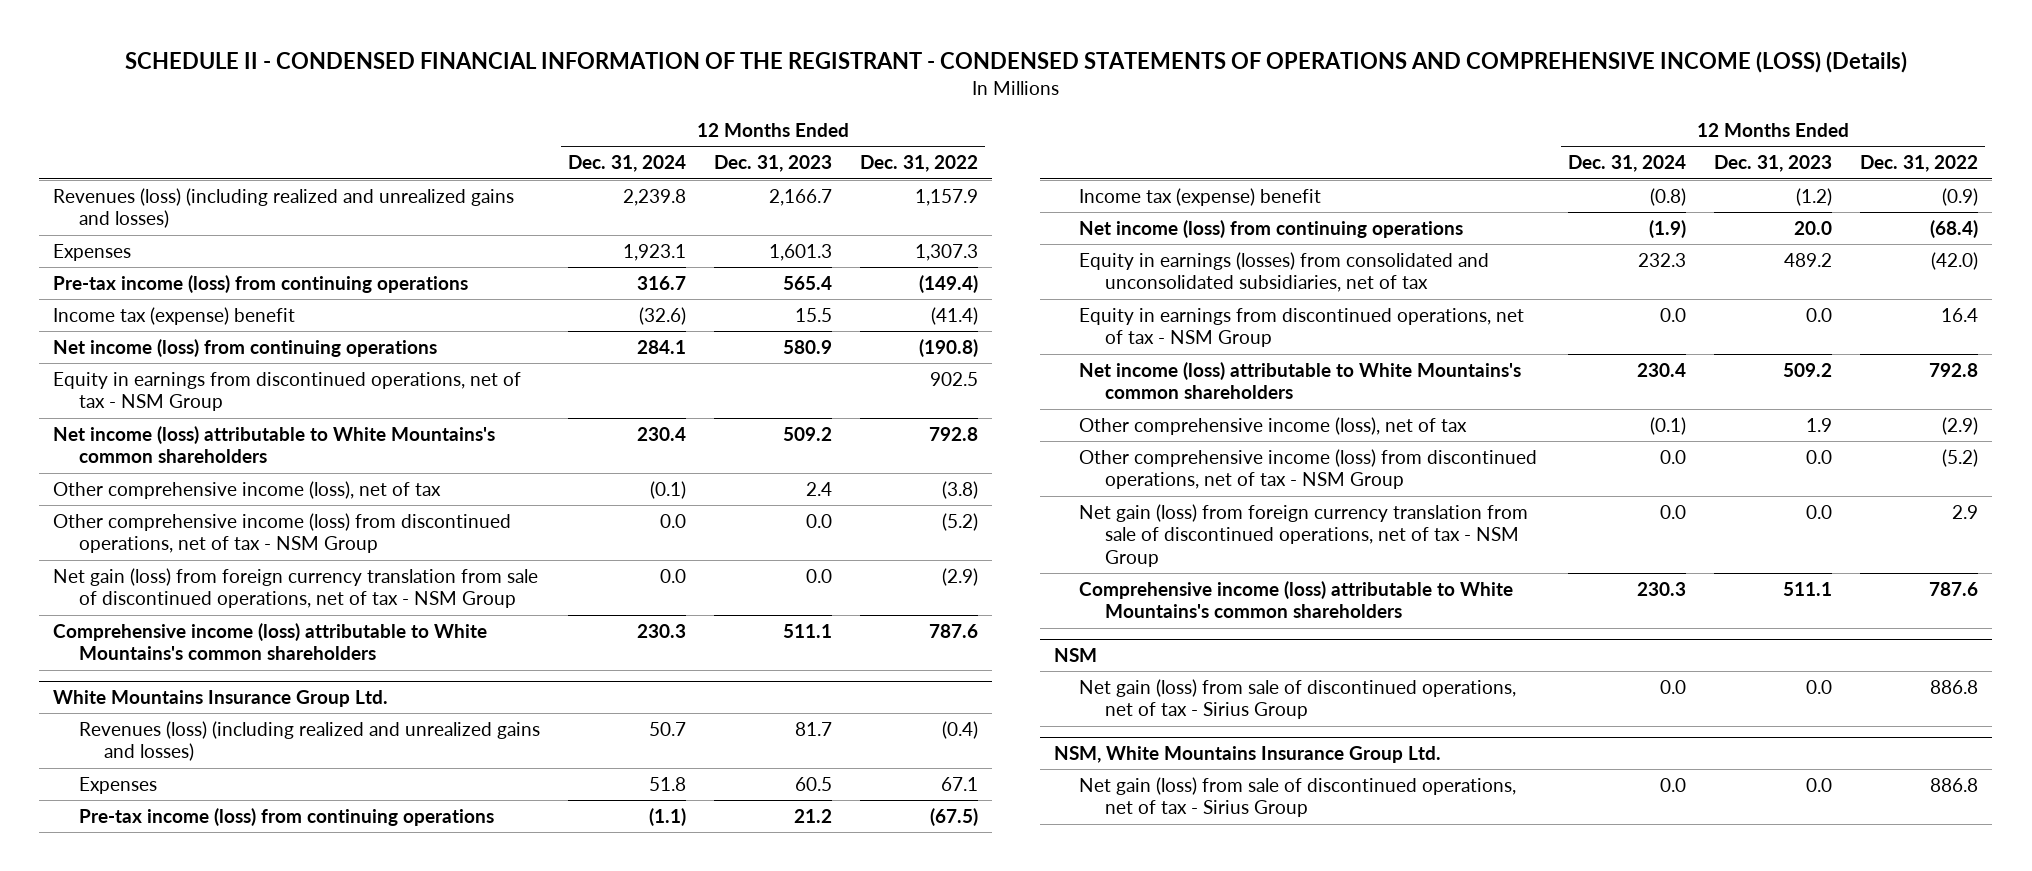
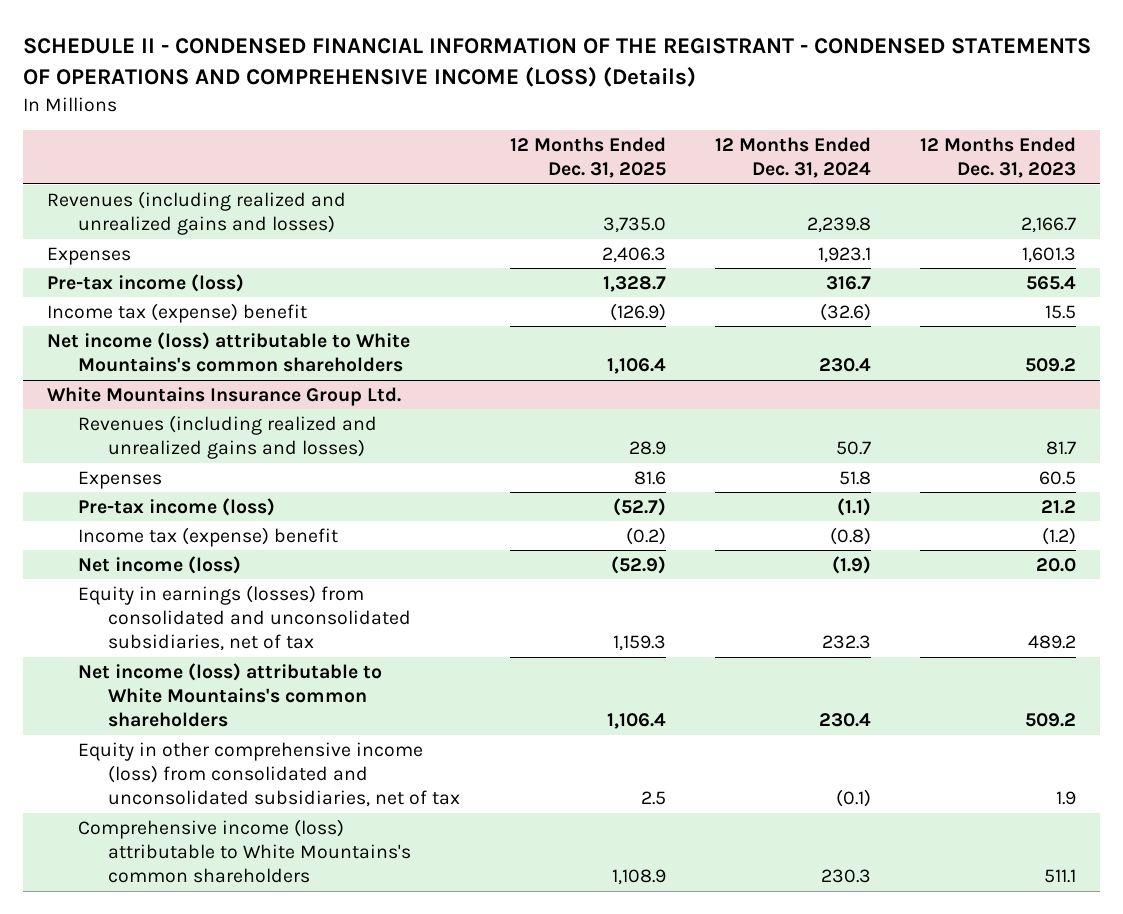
[859,155,978,173] Dec. 31, 2022 -> none
none -> [509,137,666,179] 12 Months Ended Dec. 31, 2025
[53,187,515,229] Revenues (loss) (including realized and unrealized gains and losses) -> [47,190,347,236] Revenues (including realized and unrealized gains and losses)
[53,274,469,293] Pre-tax income (loss) from continuing operations -> [47,273,245,292] Pre-tax income (loss)
[53,338,438,357] Net income (loss) from continuing operations -> none
[53,371,522,412] Equity in earnings from discontinued operations, net of tax - NSM Group -> none
[53,480,442,499] Other comprehensive income (loss), net of tax -> none
[53,512,512,554] Other comprehensive income (loss) from discontinued operations, net of tax - NSM Group -> none
[53,567,539,609] Net gain (loss) from foreign currency translation from sale of discontinued operations, net of tax - NSM Group -> none
[53,622,488,661] Comprehensive income (loss) attributable to White Mountains's common shareholders -> none
[78,720,540,762] Revenues (loss) (including realized and unrealized gains and losses) -> [77,414,377,460] Revenues (including realized and unrealized gains and losses)
[78,807,494,826] Pre-tax income (loss) from continuing operations -> [77,497,275,516] Pre-tax income (loss)
[1079,219,1464,238] Net income (loss) from continuing operations -> [77,555,241,574] Net income (loss)
[1079,307,1525,348] Equity in earnings from discontinued operations, net of tax - NSM Group -> none
[1079,448,1538,490] Other comprehensive income (loss) from discontinued operations, net of tax - NSM Group -> none
[1079,503,1529,568] Net gain (loss) from foreign currency translation from sale of discontinued operations, net of tax - NSM Group -> none
[1079,416,1468,435] Other comprehensive income (loss), net of tax -> [77,741,461,808] Equity in other comprehensive income (loss) from consolidated and unconsolidated subsidiaries, net of tax
[1053,648,1097,663] NSM -> none
[1079,678,1517,720] Net gain (loss) from sale of discontinued operations, net of tax - Sirius Group -> none
[1053,746,1441,764] NSM, White Mountains Insurance Group Ltd. -> none
[1079,776,1517,818] Net gain (loss) from sale of discontinued operations, net of tax - Sirius Group -> none

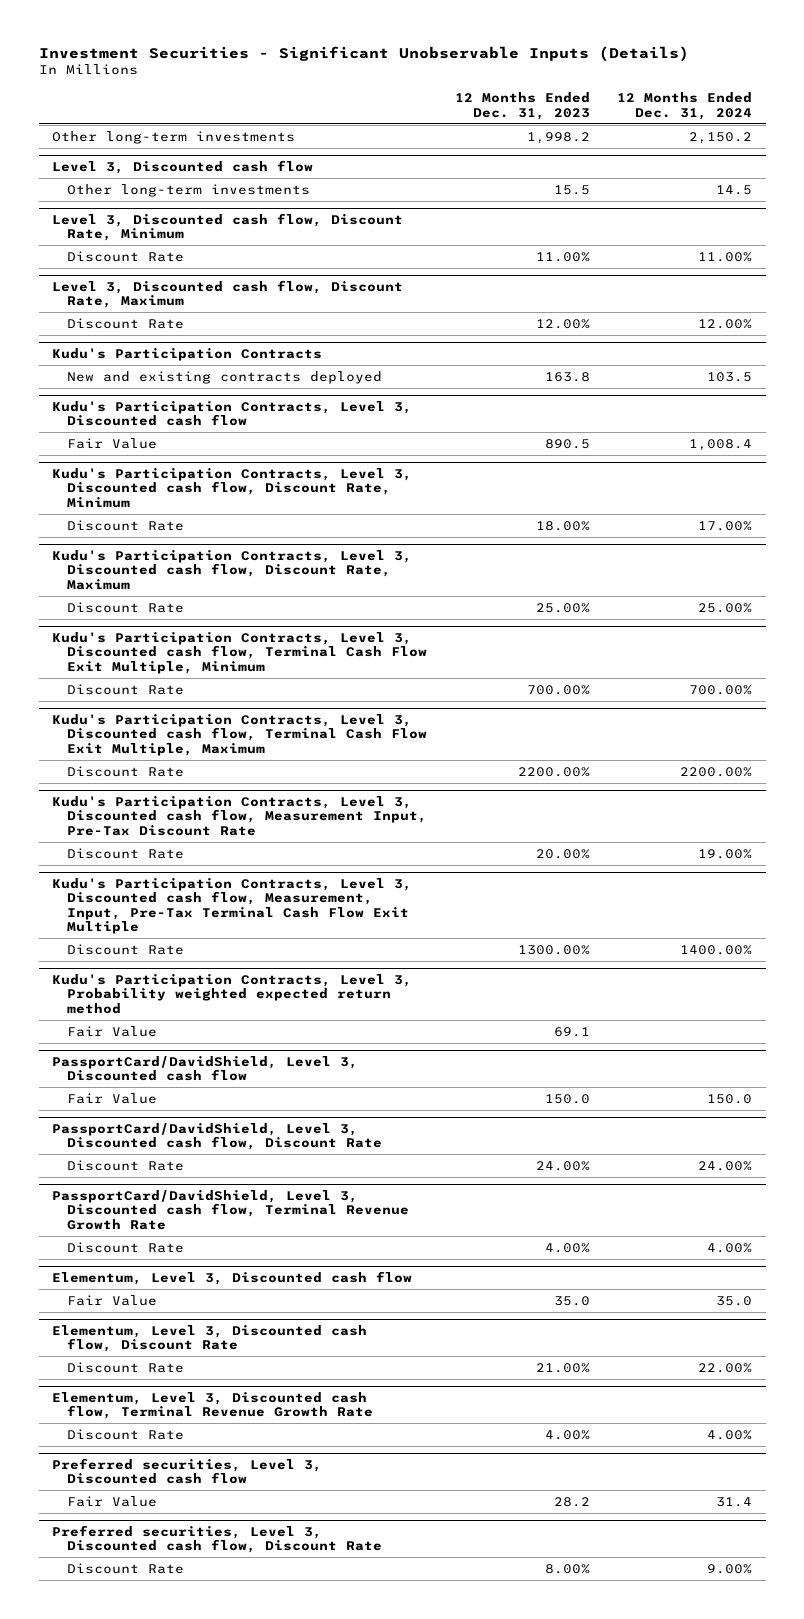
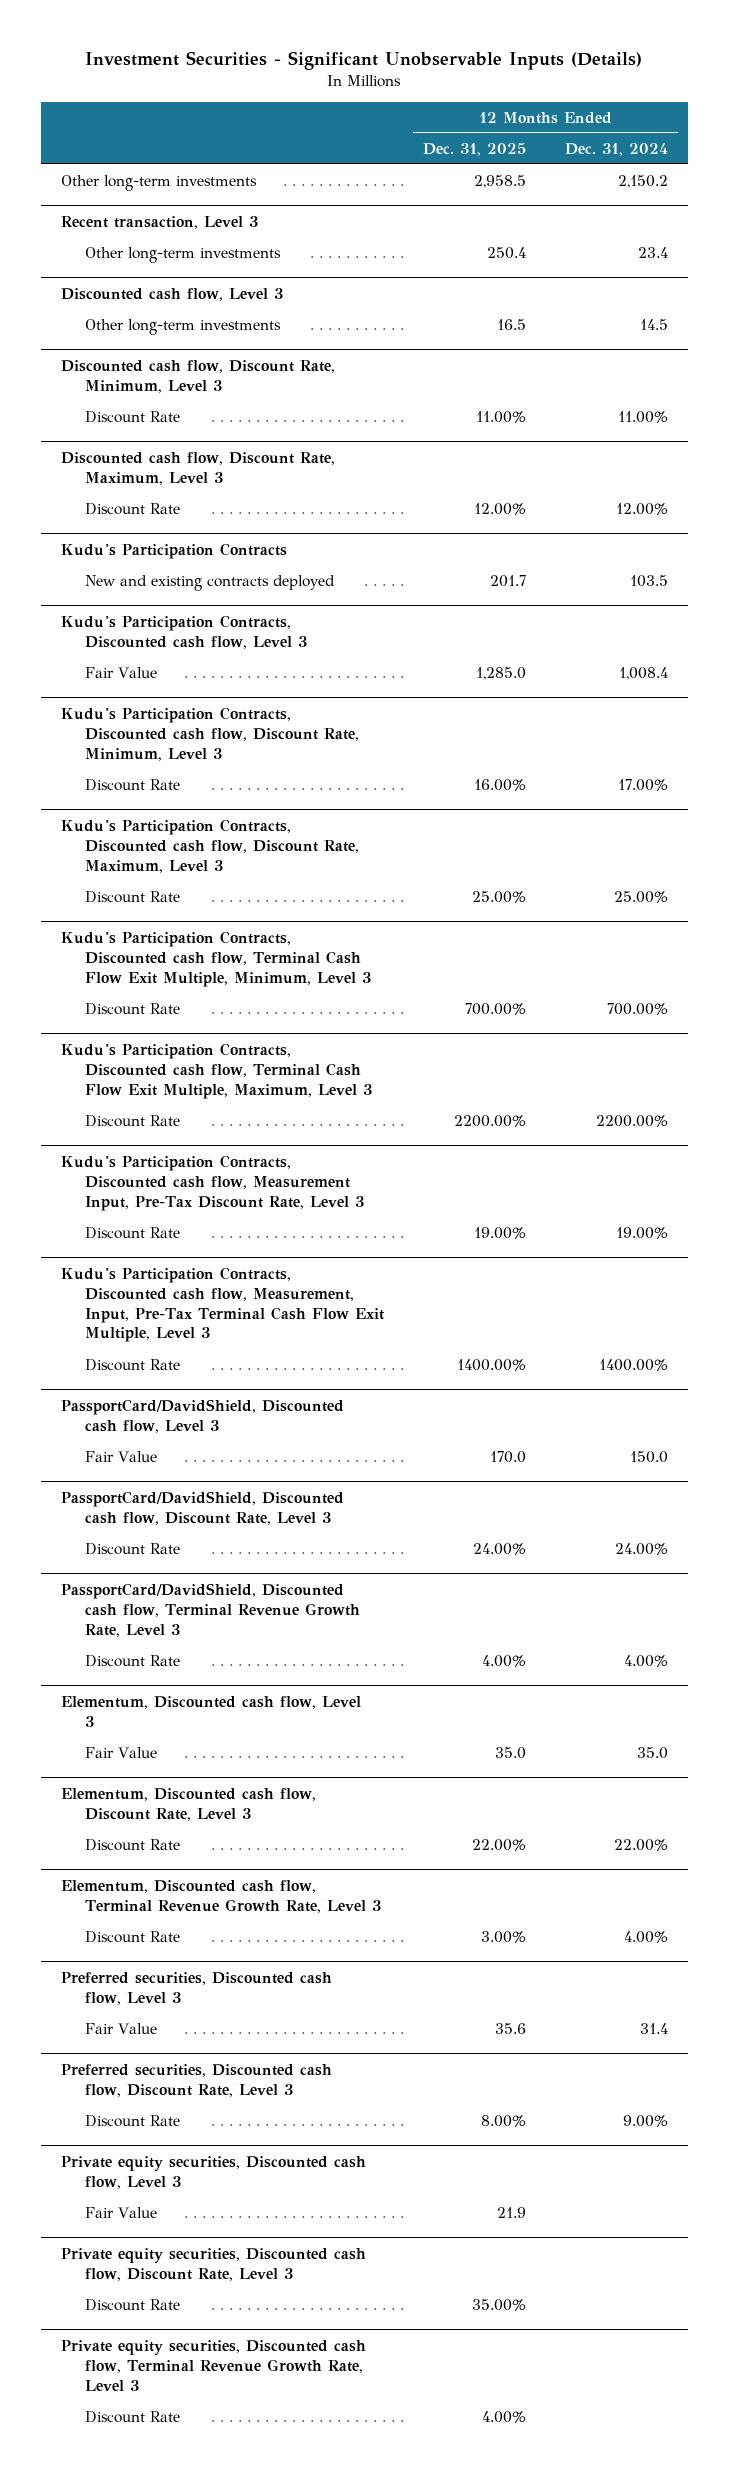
[454,92,590,120] 12 Months Ended Dec. 31, 2023 -> none
none -> [423,142,527,156] Dec. 31, 2025
none -> [60,215,258,229] Recent transaction, Level 3
none -> [84,246,281,263] Other long-term investments
[52,159,314,174] Level 3, Discounted cash flow -> [60,287,283,301] Discounted cash flow, Level 3
[52,212,404,242] Level 3, Discounted cash flow, Discount Rate, Minimum -> [60,359,335,393] Discounted cash flow, Discount Rate, Minimum, Level 3
[52,279,404,309] Level 3, Discounted cash flow, Discount Rate, Maximum -> [60,451,335,485] Discounted cash flow, Discount Rate, Maximum, Level 3
[52,400,413,427] Kudu's Participation Contracts, Level 3, Discounted cash flow -> [60,614,307,649] Kudu's Participation Contracts, Discounted cash flow, Level 3
[52,467,413,508] Kudu's Participation Contracts, Level 3, Discounted cash flow, Discount Rate, Minimum -> [60,706,359,761] Kudu's Participation Contracts, Discounted cash flow, Discount Rate, Minimum, Level 3
[52,549,413,590] Kudu's Participation Contracts, Level 3, Discounted cash flow, Discount Rate, Maximum -> [60,818,359,873] Kudu's Participation Contracts, Discounted cash flow, Discount Rate, Maximum, Level 3
[52,631,428,674] Kudu's Participation Contracts, Level 3, Discounted cash flow, Terminal Cash Flow Exit Multiple, Minimum -> [60,930,371,987] Kudu's Participation Contracts, Discounted cash flow, Terminal Cash Flow Exit Multiple, Minimum, Level 3
[52,713,428,756] Kudu's Participation Contracts, Level 3, Discounted cash flow, Terminal Cash Flow Exit Multiple, Maximum -> [60,1042,372,1099] Kudu's Participation Contracts, Discounted cash flow, Terminal Cash Flow Exit Multiple, Maximum, Level 3
[52,795,428,836] Kudu's Participation Contracts, Level 3, Discounted cash flow, Measurement Input, Pre-Tax Discount Rate -> [60,1154,364,1211] Kudu's Participation Contracts, Discounted cash flow, Measurement Input, Pre-Tax Discount Rate, Level 3
[52,877,413,934] Kudu's Participation Contracts, Level 3, Discounted cash flow, Measurement, Input, Pre-Tax Terminal Cash Flow Exit Multiple -> [60,1266,384,1343] Kudu's Participation Contracts, Discounted cash flow, Measurement, Input, Pre-Tax Terminal Cash Flow Exit Multiple, Level 3
[52,973,413,1014] Kudu's Participation Contracts, Level 3, Probability weighted expected return method -> none
[67,1025,158,1037] Fair Value -> none
[52,1055,359,1082] PassportCard/DavidShield, Level 3, Discounted cash flow -> [60,1398,344,1433] PassportCard/DavidShield, Discounted cash flow, Level 3
[52,1122,383,1151] PassportCard/DavidShield, Level 3, Discounted cash flow, Discount Rate -> [60,1490,344,1525] PassportCard/DavidShield, Discounted cash flow, Discount Rate, Level 3
[52,1189,410,1230] PassportCard/DavidShield, Level 3, Discounted cash flow, Terminal Revenue Growth Rate -> [60,1582,360,1637] PassportCard/DavidShield, Discounted cash flow, Terminal Revenue Growth Rate, Level 3
[52,1270,413,1285] Elementum, Level 3, Discounted cash flow -> [60,1695,361,1727] Elementum, Discounted cash flow, Level 3
[52,1324,368,1353] Elementum, Level 3, Discounted cash flow, Discount Rate -> [60,1787,316,1821] Elementum, Discounted cash flow, Discount Rate, Level 3
[52,1391,374,1420] Elementum, Level 3, Discounted cash flow, Terminal Revenue Growth Rate -> [60,1879,381,1913] Elementum, Discounted cash flow, Terminal Revenue Growth Rate, Level 3
[52,1457,323,1485] Preferred securities, Level 3, Discounted cash flow -> [60,1971,332,2005] Preferred securities, Discounted cash flow, Level 3
[52,1524,383,1554] Preferred securities, Level 3, Discounted cash flow, Discount Rate -> [60,2063,332,2097] Preferred securities, Discounted cash flow, Discount Rate, Level 3
none -> [60,2155,366,2189] Private equity securities, Discounted cash flow, Level 3
none -> [84,2206,157,2218] Fair Value
none -> [60,2247,366,2281] Private equity securities, Discounted cash flow, Discount Rate, Level 3
none -> [84,2298,180,2311] Discount Rate
none -> [60,2339,366,2391] Private equity securities, Discounted cash flow, Terminal Revenue Growth Rate, Level 3
none -> [84,2410,180,2423] Discount Rate

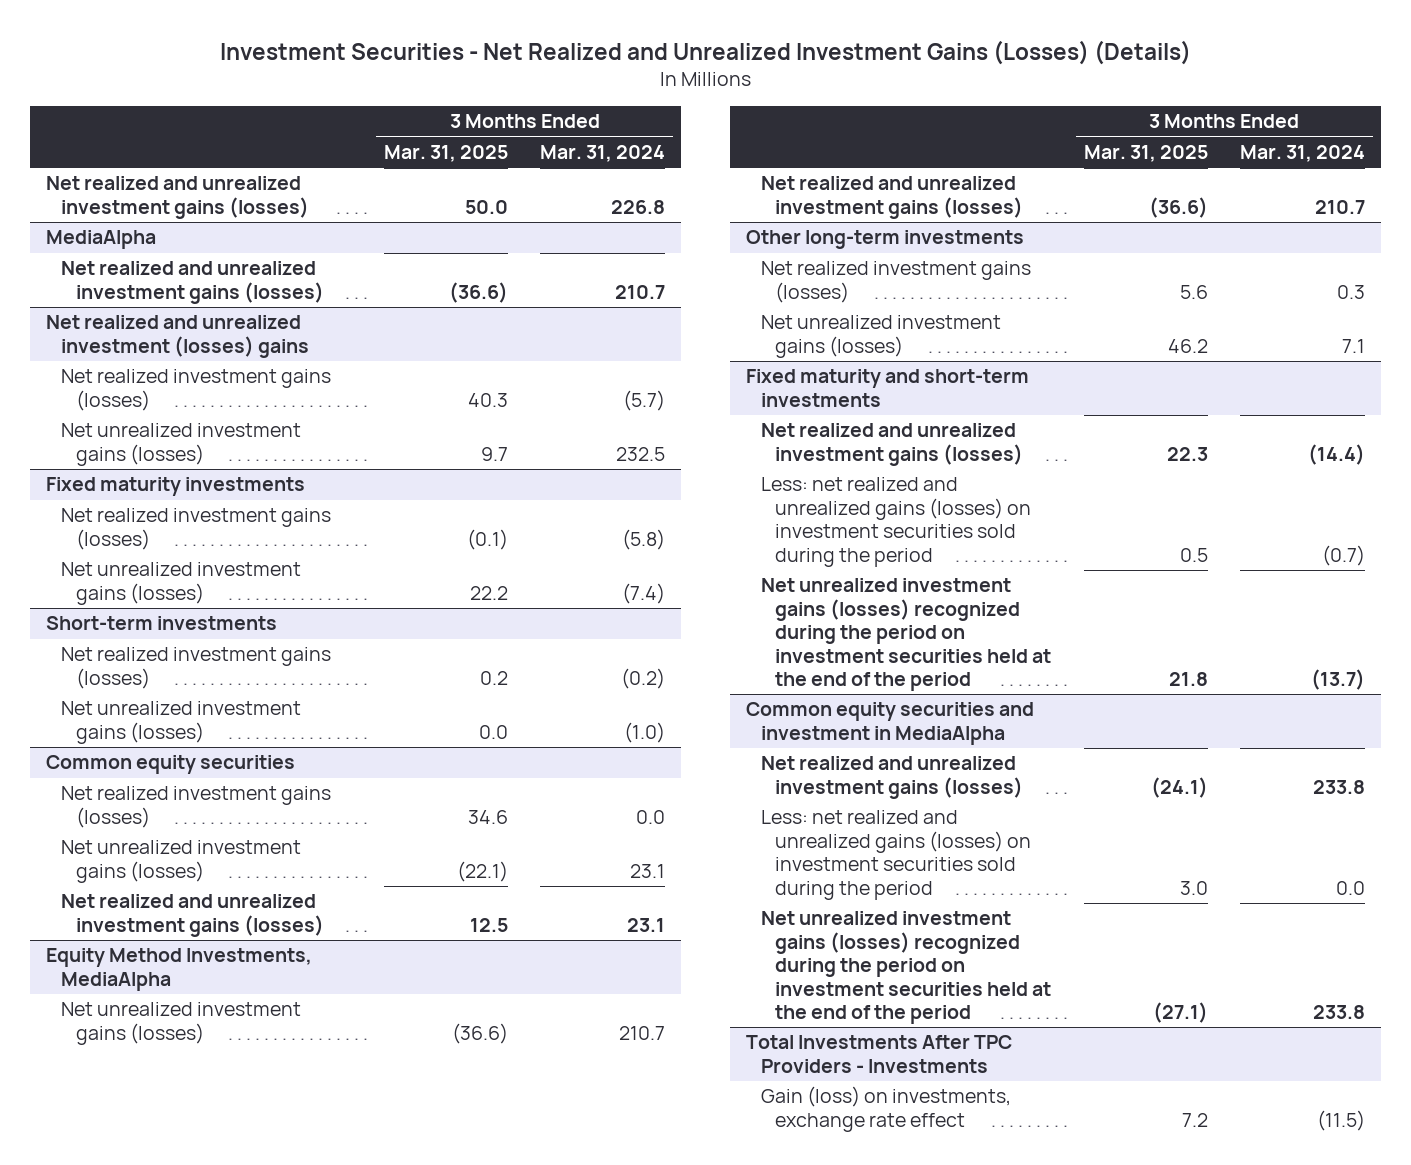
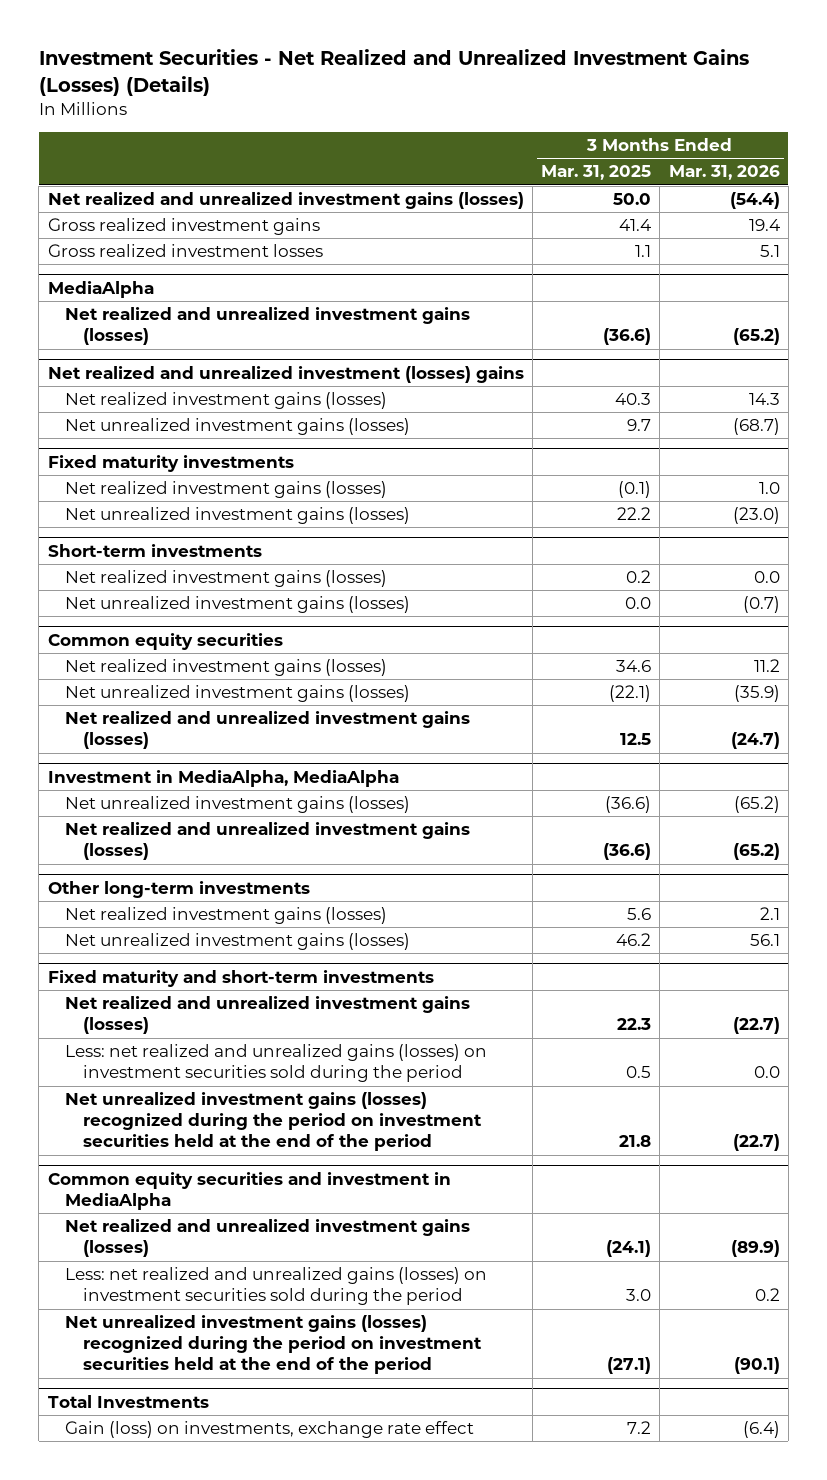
[540,145,666,163] Mar. 31, 2024 -> none
none -> [668,165,780,181] Mar. 31, 2026
none -> [47,218,320,236] Gross realized investment gains
none -> [47,244,323,258] Gross realized investment losses
[46,948,313,991] Equity Method Investments, MediaAlpha -> none
none -> [47,769,399,787] Investment in MediaAlpha, MediaAlpha
[745,1035,1012,1073] Total Investments After TPC Providers - Investments -> [47,1394,209,1408] Total Investments

